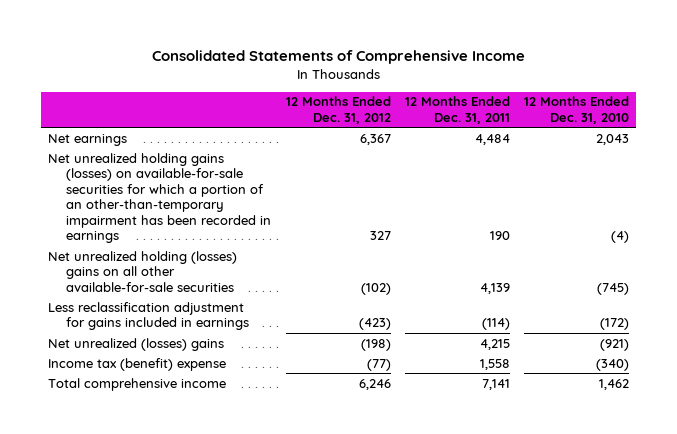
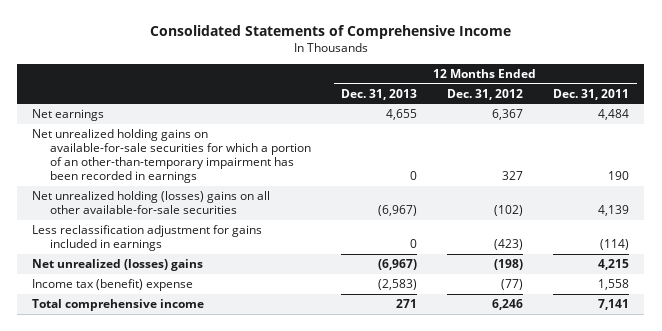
[524,96,630,124] 12 Months Ended Dec. 31, 2010 -> none
none -> [341,88,418,100] Dec. 31, 2013
[48,152,272,244] Net unrealized holding gains (losses) on available-for-sale securities for which a portion of an other-than-temporary impairment has been recorded in earnings -> [32,129,312,184] Net unrealized holding gains on available-for-sale securities for which a portion of an other-than-temporary impairment has been recorded in earnings

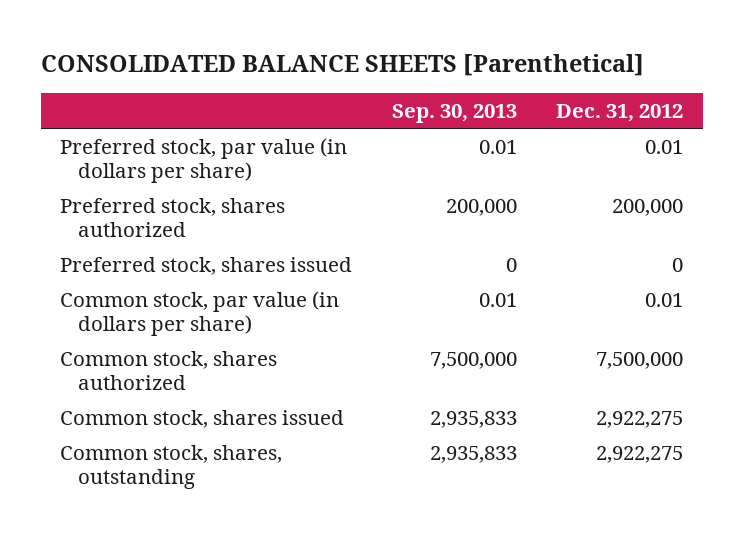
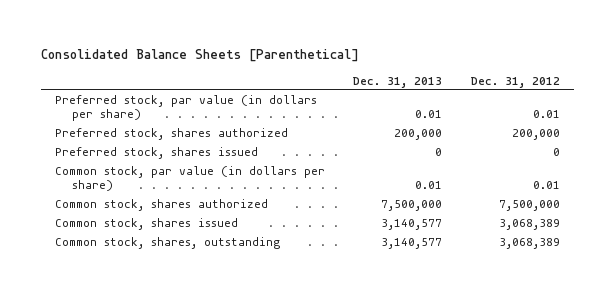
[40,54,644,77] CONSOLIDATED BALANCE SHEETS [Parenthetical] -> [40,49,359,63] Consolidated Balance Sheets [Parenthetical]
[391,103,517,123] Sep. 30, 2013 -> none
none -> [353,76,443,88] Dec. 31, 2013
[596,411,684,429] 2,922,275 -> [498,219,560,231] 3,068,389
[596,446,684,464] 2,922,275 -> [498,238,560,250] 3,068,389

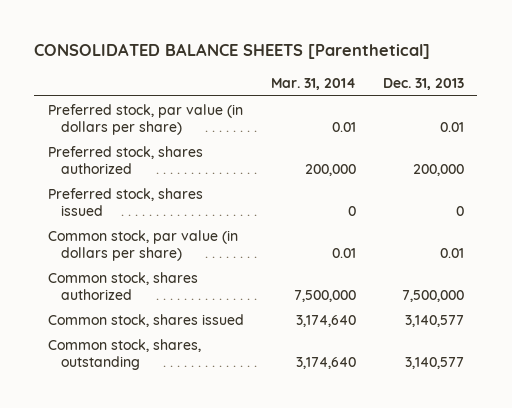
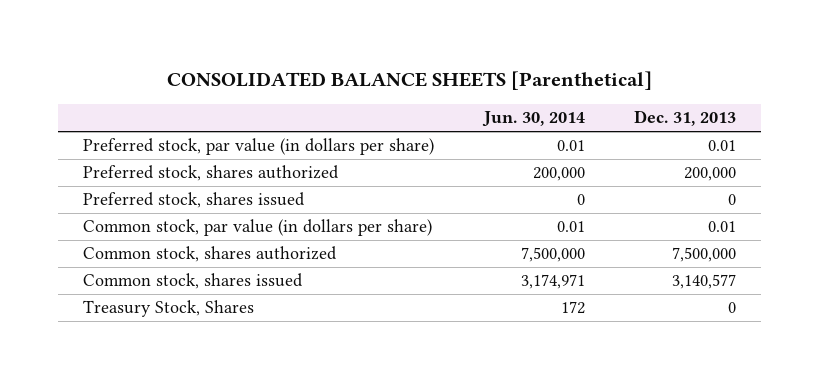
[270,78,356,91] Mar. 31, 2014 -> none
none -> [481,111,585,128] Jun. 30, 2014
[47,338,201,370] Common stock, shares, outstanding -> none
none -> [82,300,254,318] Treasury Stock, Shares

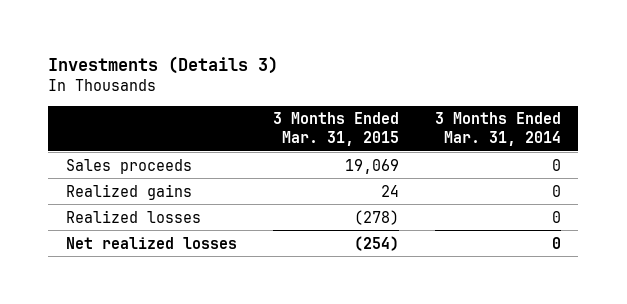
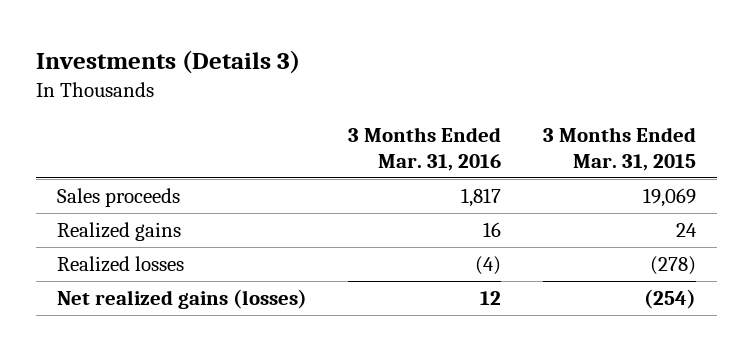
[434,112,561,147] 3 Months Ended Mar. 31, 2014 -> none
none -> [348,127,502,172] 3 Months Ended Mar. 31, 2016
[66,236,238,249] Net realized losses -> [56,288,307,309] Net realized gains (losses)

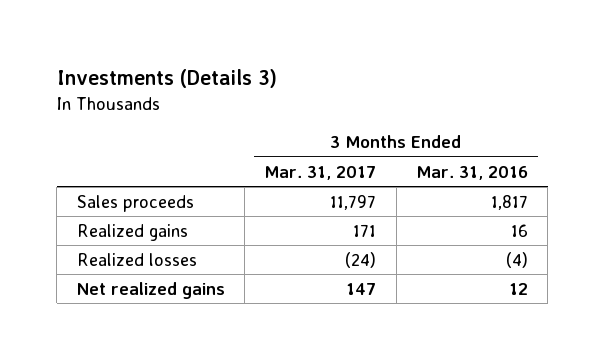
[542,127,696,172] 3 Months Ended Mar. 31, 2015 -> none
none -> [264,165,377,180] Mar. 31, 2017
[56,288,307,309] Net realized gains (losses) -> [76,281,225,299] Net realized gains

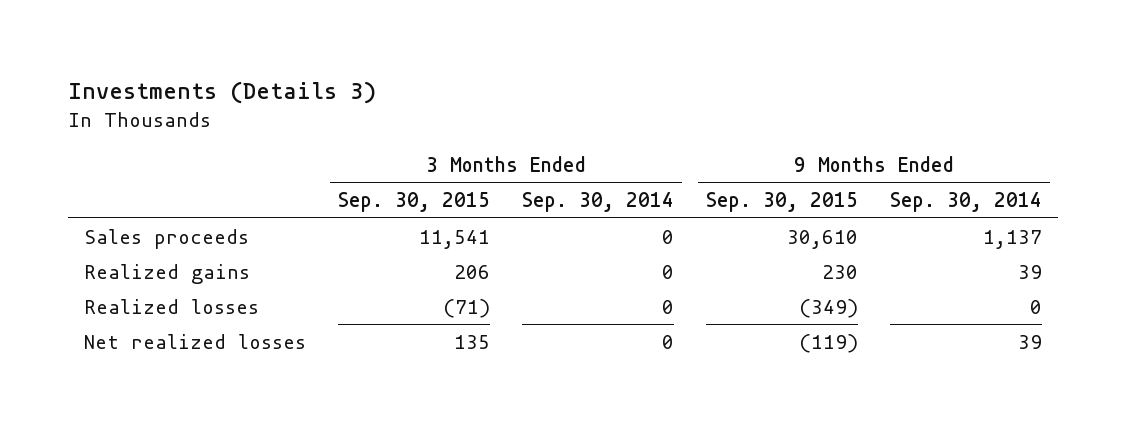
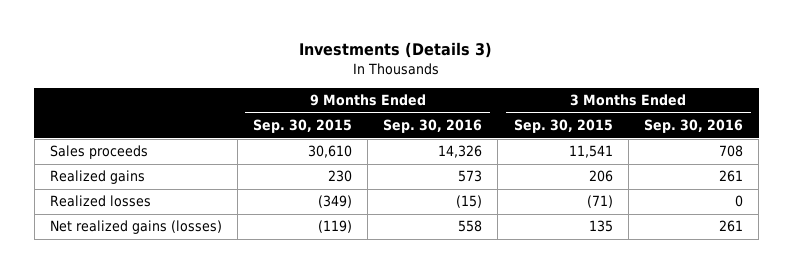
[521,192,674,213] Sep. 30, 2014 -> none
[889,192,1042,213] Sep. 30, 2014 -> none
none -> [383,119,483,134] Sep. 30, 2016
none -> [643,119,743,134] Sep. 30, 2016
[83,333,306,349] Net realized losses -> [49,220,222,235] Net realized gains (losses)

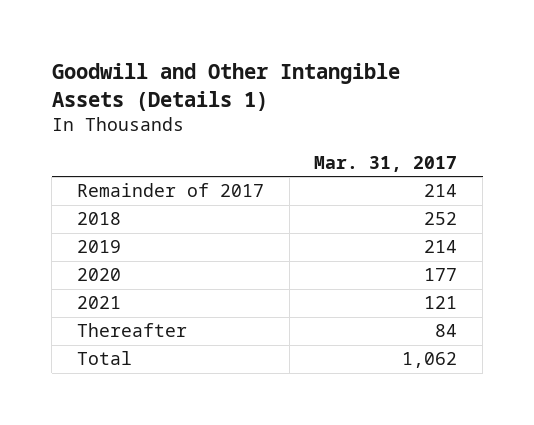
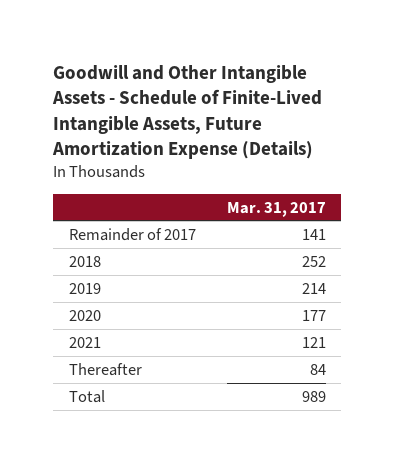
[51,63,400,111] Goodwill and Other Intangible Assets (Details 1) -> [52,64,323,160] Goodwill and Other Intangible Assets - Schedule of Finite-Lived Intangible Assets, Future Amortization Expense (Details)
[424,184,458,198] 214 -> [301,228,326,240] 141
[402,352,458,369] 1,062 -> [301,390,326,402] 989

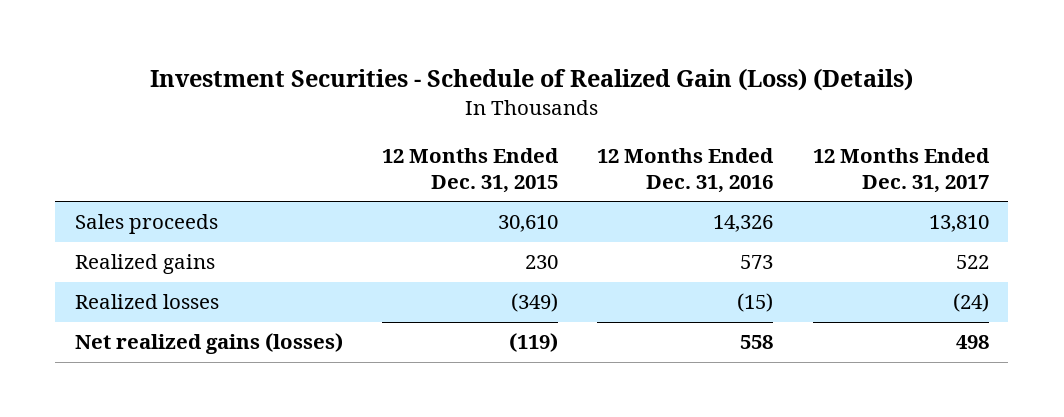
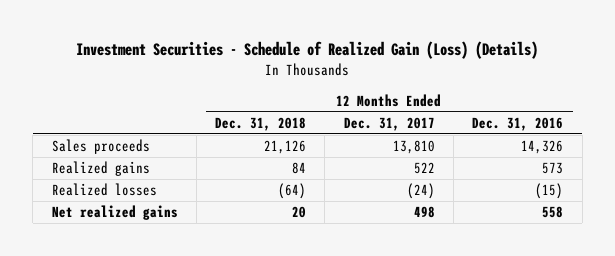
[382,148,560,194] 12 Months Ended Dec. 31, 2015 -> none
none -> [215,116,307,131] Dec. 31, 2018
[75,333,344,355] Net realized gains (losses) -> [51,205,178,221] Net realized gains

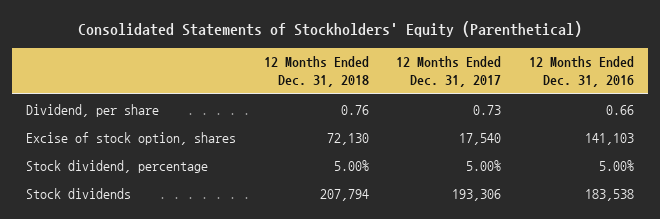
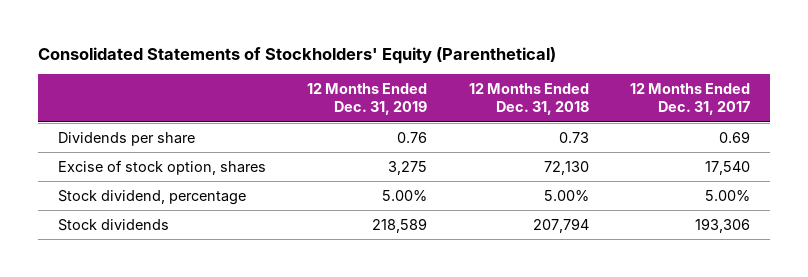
[529,56,635,88] 12 Months Ended Dec. 31, 2016 -> none
none -> [307,83,428,116] 12 Months Ended Dec. 31, 2019
[25,103,159,117] Dividend, per share -> [58,131,196,146] Dividends per share
[340,104,369,115] 0.76 -> [558,131,589,143] 0.73
[473,104,502,115] 0.73 -> [718,130,750,143] 0.69

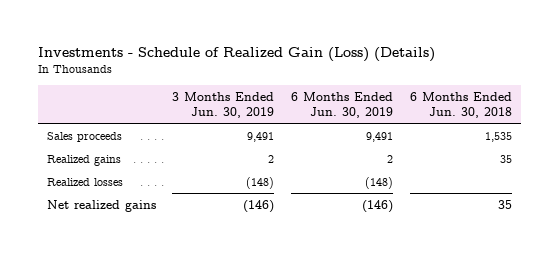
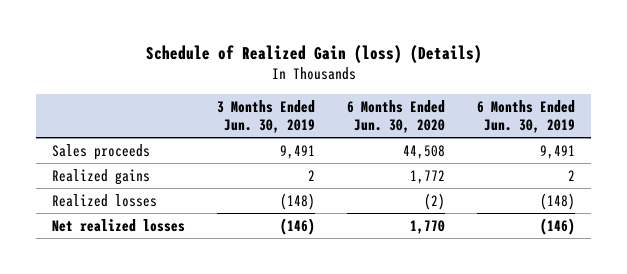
[38,46,436,62] Investments - Schedule of Realized Gain (Loss) (Details) -> [145,45,482,64] Schedule of Realized Gain (loss) (Details)
[410,92,513,118] 6 Months Ended Jun. 30, 2018 -> none
none -> [346,99,445,134] 6 Months Ended Jun. 30, 2020
[46,199,156,212] Net realized gains -> [52,218,186,232] Net realized losses

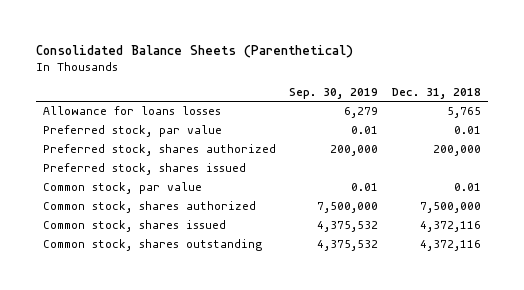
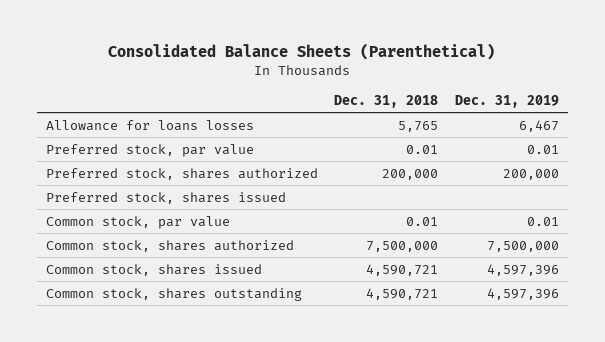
[289,87,379,99] Sep. 30, 2019 -> none
none -> [455,94,560,108] Dec. 31, 2019
[419,221,481,233] 4,372,116 -> [366,263,439,276] 4,590,721
[419,240,481,252] 4,372,116 -> [366,287,439,300] 4,590,721

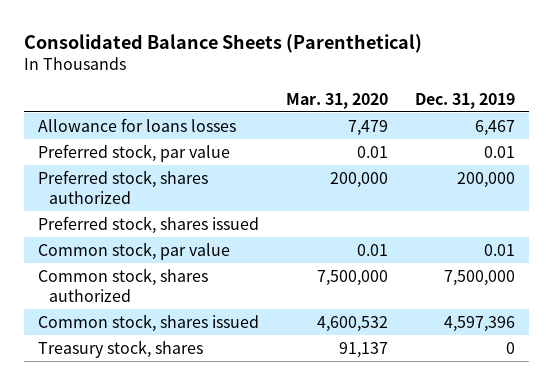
[334,94,439,108] Dec. 31, 2018 -> none
none -> [286,92,389,109] Mar. 31, 2020
[45,287,302,301] Common stock, shares outstanding -> none
none -> [37,339,203,358] Treasury stock, shares

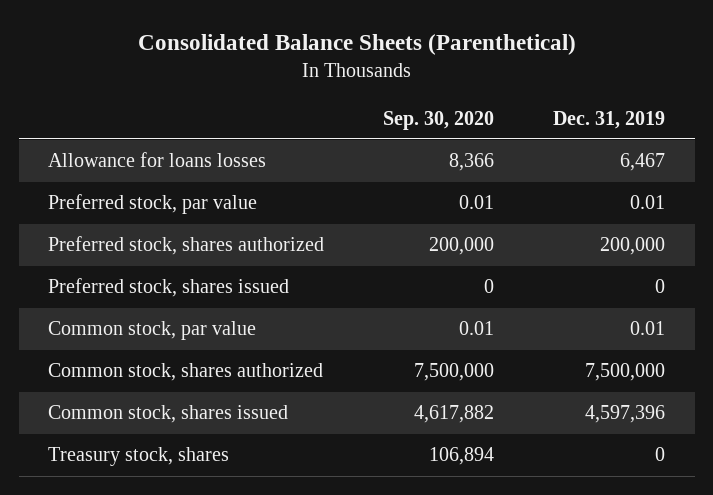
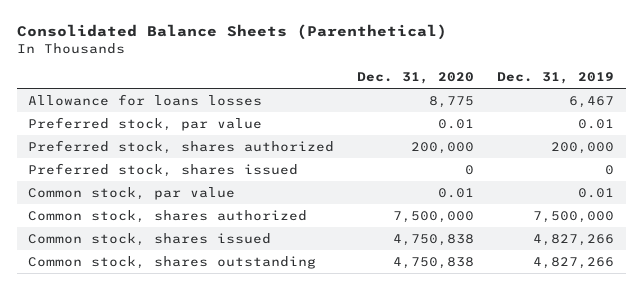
[383,110,495,130] Sep. 30, 2020 -> none
none -> [357,71,475,84] Dec. 31, 2020
[48,447,230,467] Treasury stock, shares -> none
[585,405,666,424] 4,597,396 -> [533,233,615,246] 4,827,266
none -> [28,255,317,269] Common stock, shares outstanding

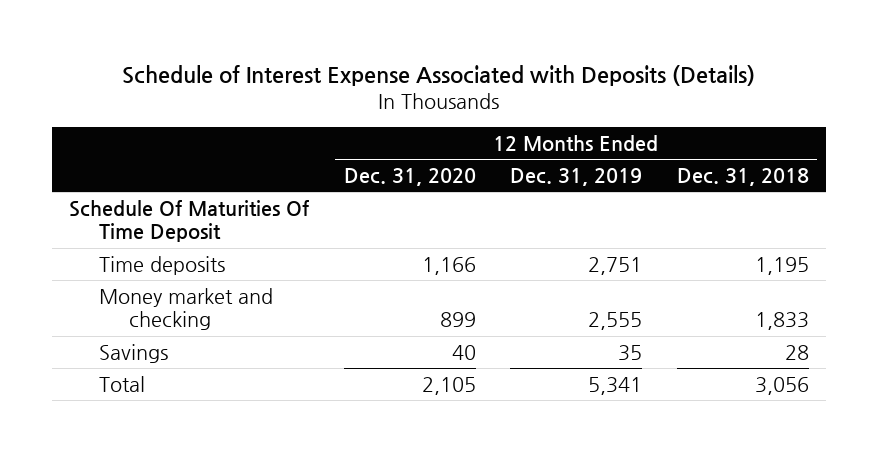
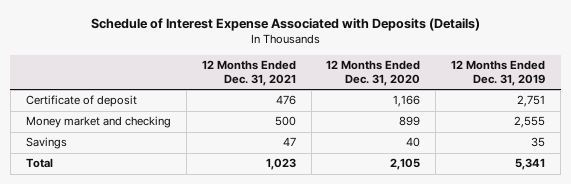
[676,167,809,186] Dec. 31, 2018 -> none
none -> [201,60,296,86] 12 Months Ended Dec. 31, 2021
[68,199,309,243] Schedule Of Maturities Of Time Deposit -> none
[99,255,226,275] Time deposits -> [25,95,137,108] Certificate of deposit

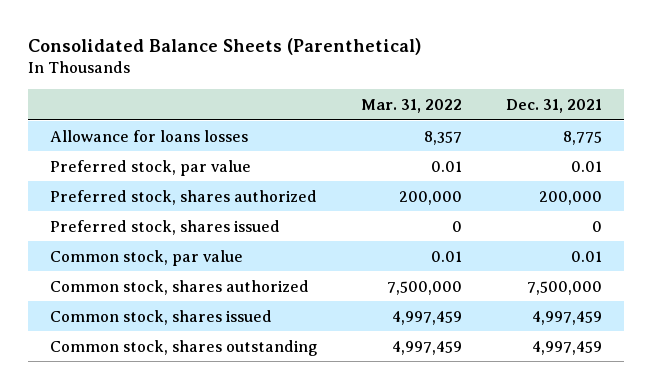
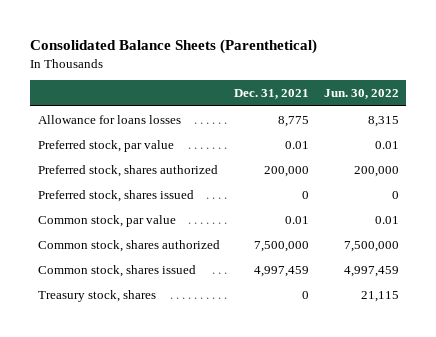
[361,98,463,113] Mar. 31, 2022 -> none
none -> [323,89,399,100] Jun. 30, 2022
[49,339,318,356] Common stock, shares outstanding -> none
none -> [37,289,156,302] Treasury stock, shares

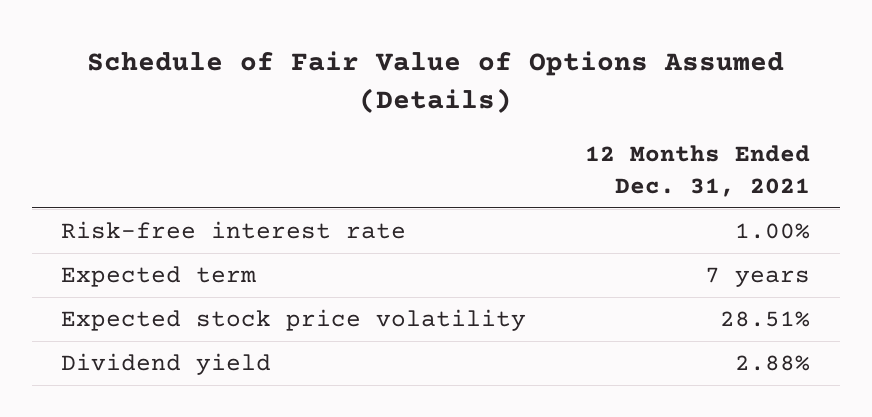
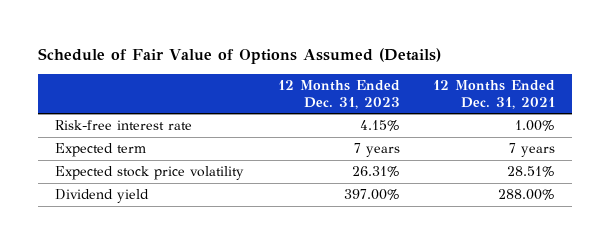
none -> [277,80,400,109] 12 Months Ended Dec. 31, 2023
[735,355,811,372] 2.88% -> [498,189,556,201] 288.00%

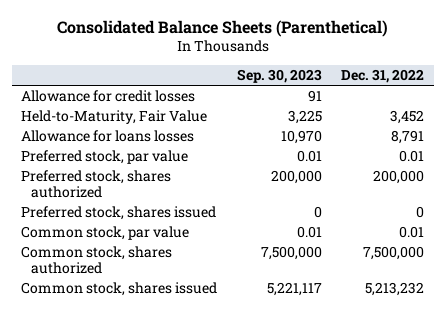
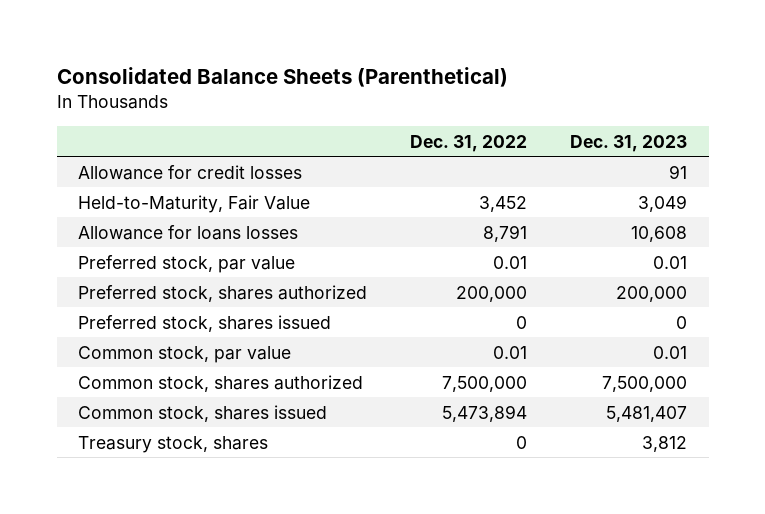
[236,69,322,84] Sep. 30, 2023 -> none
none -> [570,134,688,152] Dec. 31, 2023
[365,281,425,296] 5,213,232 -> [442,404,528,422] 5,473,894
none -> [78,435,269,453] Treasury stock, shares

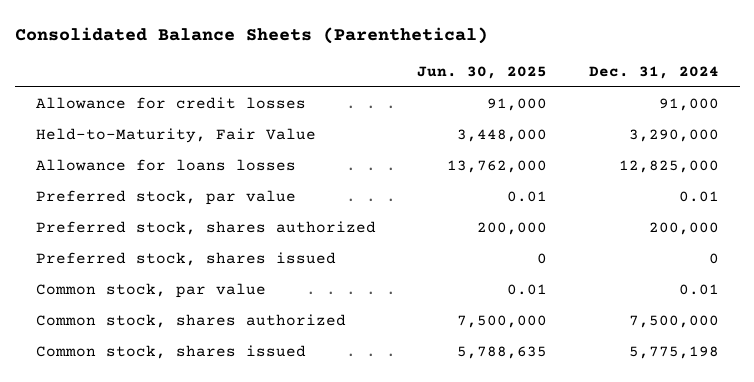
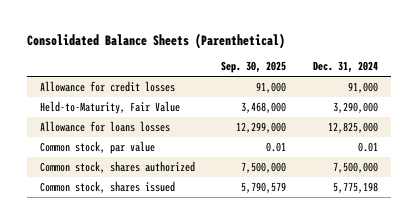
[417,66,548,80] Jun. 30, 2025 -> none
none -> [221,61,287,74] Sep. 30, 2025
[35,190,296,206] Preferred stock, par value -> none
[35,221,376,236] Preferred stock, shares authorized -> none
[35,252,336,267] Preferred stock, shares issued -> none

